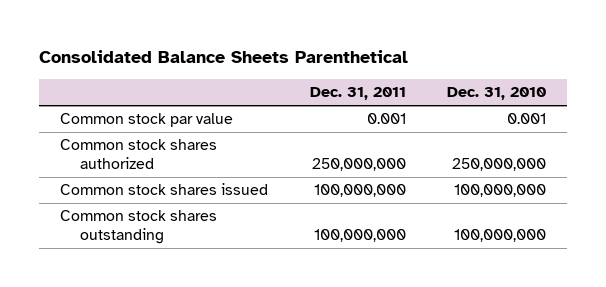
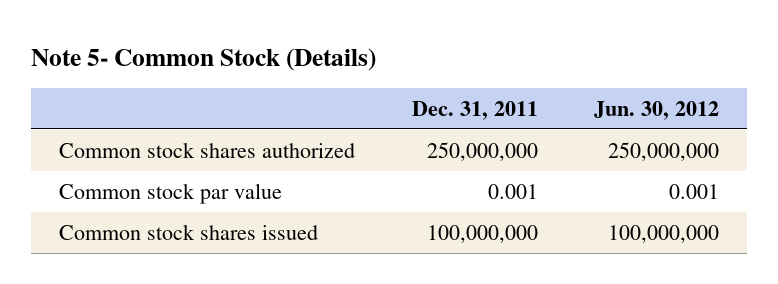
[39,50,409,64] Consolidated Balance Sheets Parenthetical -> [31,47,377,71] Note 5- Common Stock (Details)
[447,87,547,101] Dec. 31, 2010 -> none
none -> [593,100,719,120] Jun. 30, 2012
[60,113,234,128] Common stock par value -> [59,182,283,204] Common stock par value
[60,210,218,245] Common stock shares outstanding -> none

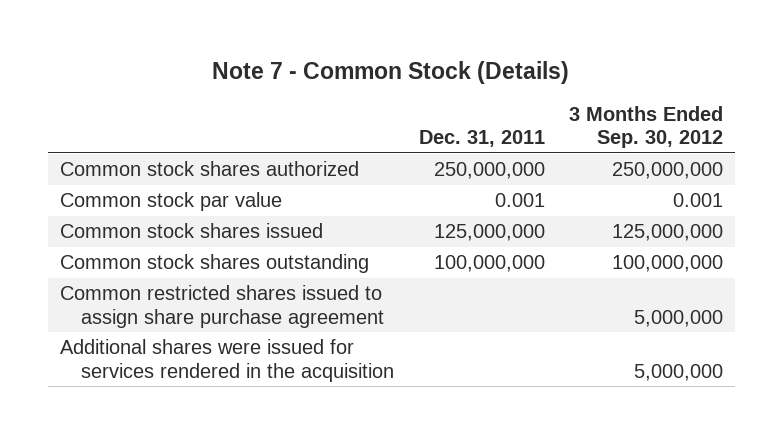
[31,47,377,71] Note 5- Common Stock (Details) -> [212,60,570,84] Note 7 - Common Stock (Details)
[593,100,719,120] Jun. 30, 2012 -> none
none -> [568,105,723,149] 3 Months Ended Sep. 30, 2012
[426,224,538,243] 100,000,000 -> [433,224,545,242] 125,000,000
none -> [59,254,369,274] Common stock shares outstanding
none -> [59,285,385,329] Common restricted shares issued to assign share purchase agreement
none -> [59,339,395,383] Additional shares were issued for services rendered in the acquisition

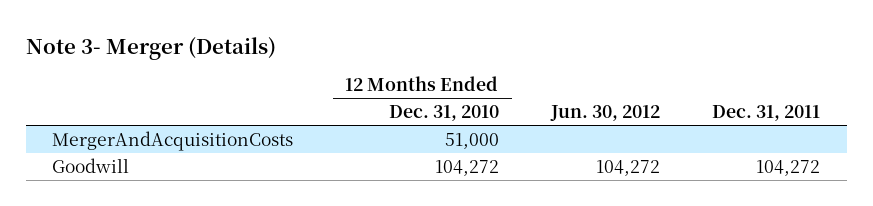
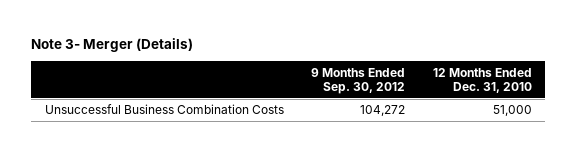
[550,105,661,122] Jun. 30, 2012 -> none
[712,105,821,122] Dec. 31, 2011 -> none
none -> [311,67,406,95] 9 Months Ended Sep. 30, 2012
[52,157,130,173] Goodwill -> none
[52,130,294,151] MergerAndAcquisitionCosts -> [44,104,284,115] Unsuccessful Business Combination Costs

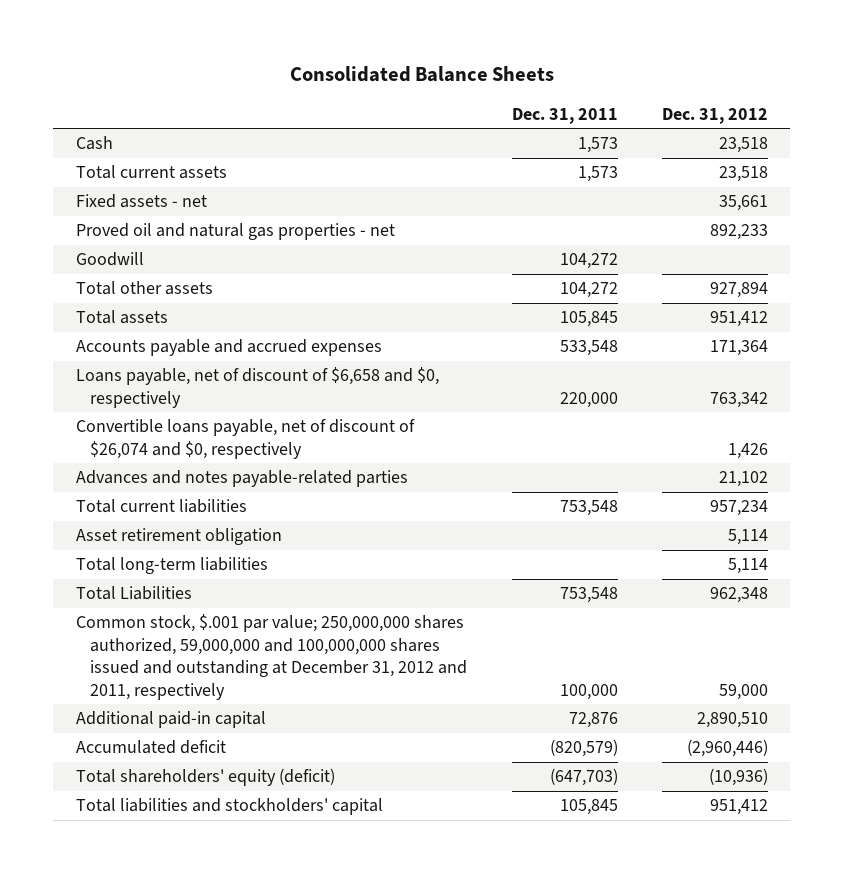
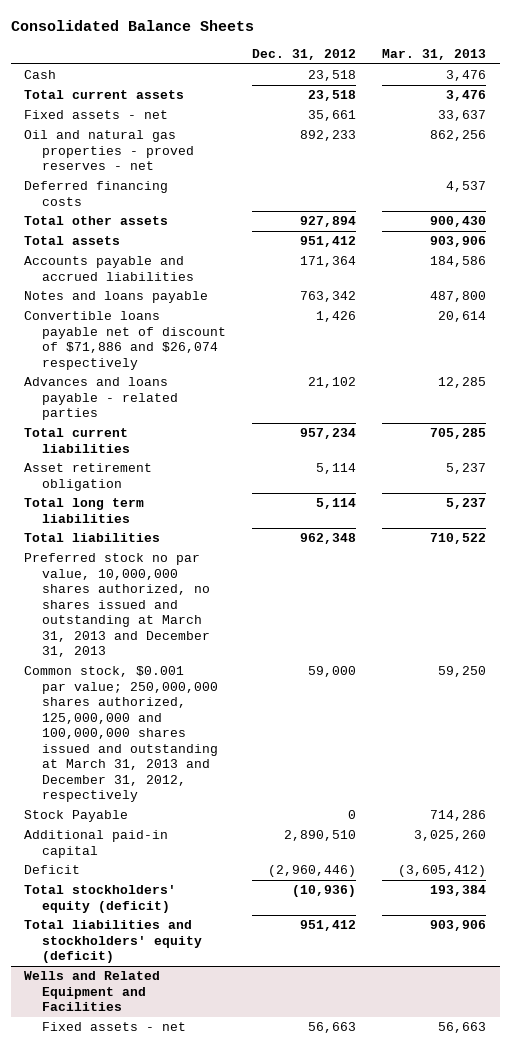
[511,107,618,124] Dec. 31, 2011 -> none
none -> [382,49,487,61] Mar. 31, 2013
[75,252,144,267] Goodwill -> none
[75,223,395,241] Proved oil and natural gas properties - net -> [23,130,195,171] Oil and natural gas properties - proved reserves - net
none -> [23,181,168,206] Deferred financing costs
[75,339,382,357] Accounts payable and accrued expenses -> [23,256,195,281] Accounts payable and accrued liabilities
[75,367,439,408] Loans payable, net of discount of $6,658 and $0, respectively -> [23,291,208,304] Notes and loans payable
[75,419,415,459] Convertible loans payable, net of discount of $26,074 and $0, respectively -> [23,311,227,370] Convertible loans payable net of discount of $71,886 and $26,074 respectively
[75,470,408,488] Advances and notes payable-related parties -> [23,377,179,421] Advances and loans payable - related parties
[75,557,268,575] Total long-term liabilities -> [23,498,144,523] Total long term liabilities
[75,586,192,601] Total Liabilities -> [23,533,160,543] Total liabilities
none -> [23,553,211,658] Preferred stock no par value, 10,000,000 shares authorized, no shares issued and outstanding at March 31, 2013 and December 31, 2013
[75,614,468,700] Common stock, $.001 par value; 250,000,000 shares authorized, 59,000,000 and 100,000,000 shares issued and outstanding at December 31, 2012 and 2011, respectively -> [23,666,219,803] Common stock, $0.001 par value; 250,000,000 shares authorized, 125,000,000 and 100,000,000 shares issued and outstanding at March 31, 2013 and December 31, 2012, respectively
none -> [23,810,128,823] Stock Payable
[75,740,226,755] Accumulated deficit -> [23,865,80,875] Deficit
[75,768,335,787] Total shareholders' equity (deficit) -> [23,885,176,913] Total stockholders' equity (deficit)
[75,798,383,816] Total liabilities and stockholders' capital -> [23,920,203,964] Total liabilities and stockholders' equity (deficit)
none -> [23,971,160,1012] Wells and Related Equipment and Facilities
none -> [42,1022,187,1032] Fixed assets - net

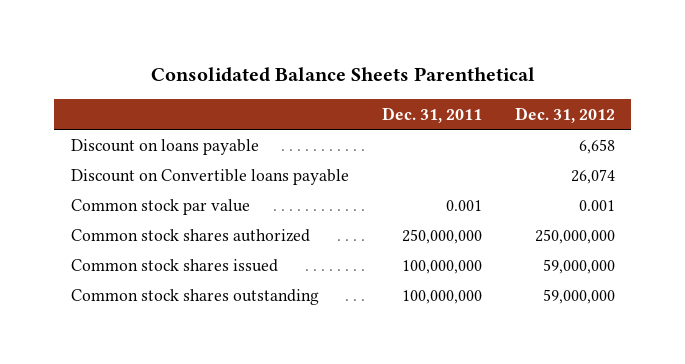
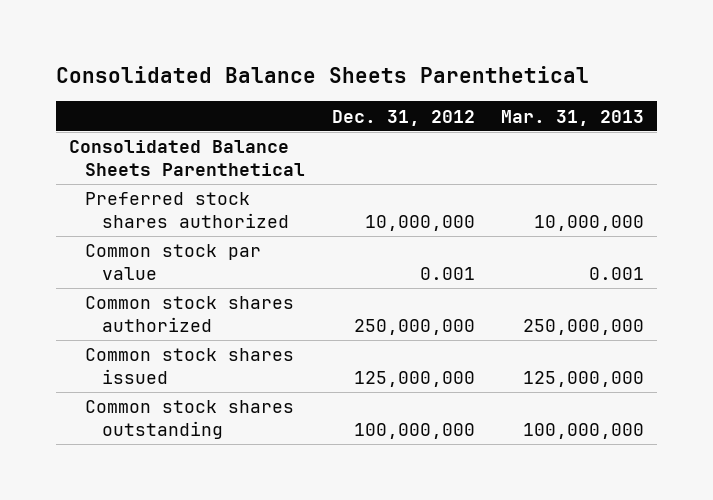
[381,106,482,123] Dec. 31, 2011 -> none
none -> [500,109,644,126] Mar. 31, 2013
[70,138,259,155] Discount on loans payable -> none
[70,168,349,185] Discount on Convertible loans payable -> none
none -> [68,140,306,176] Consolidated Balance Sheets Parenthetical
none -> [85,192,289,228] Preferred stock shares authorized
[542,258,615,274] 59,000,000 -> [353,370,475,387] 125,000,000
[542,288,615,304] 59,000,000 -> [353,422,475,439] 100,000,000

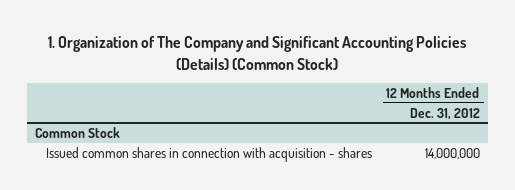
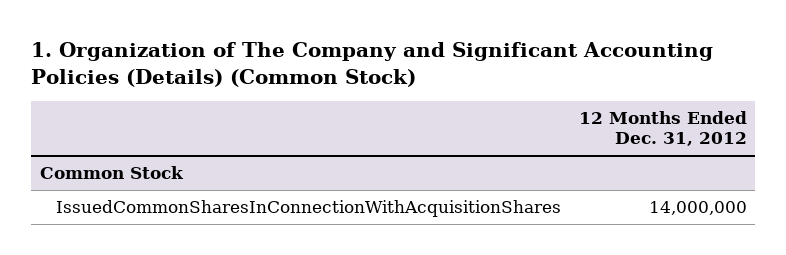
[45,146,372,162] Issued common shares in connection with acquisition - shares -> [56,200,562,218] IssuedCommonSharesInConnectionWithAcquisitionShares

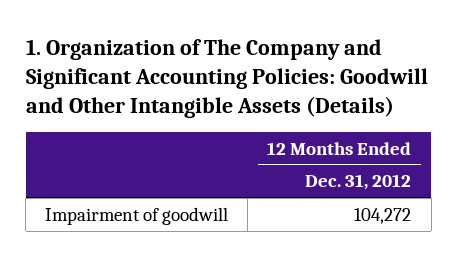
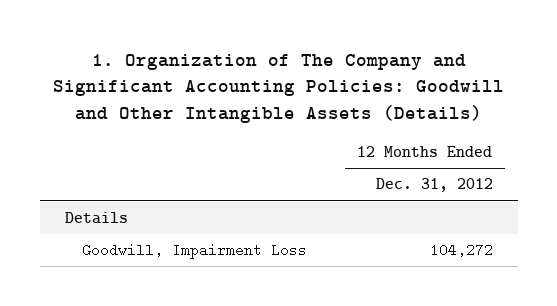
none -> [64,212,128,225] Details
[45,206,229,225] Impairment of goodwill -> [82,243,308,260] Goodwill, Impairment Loss

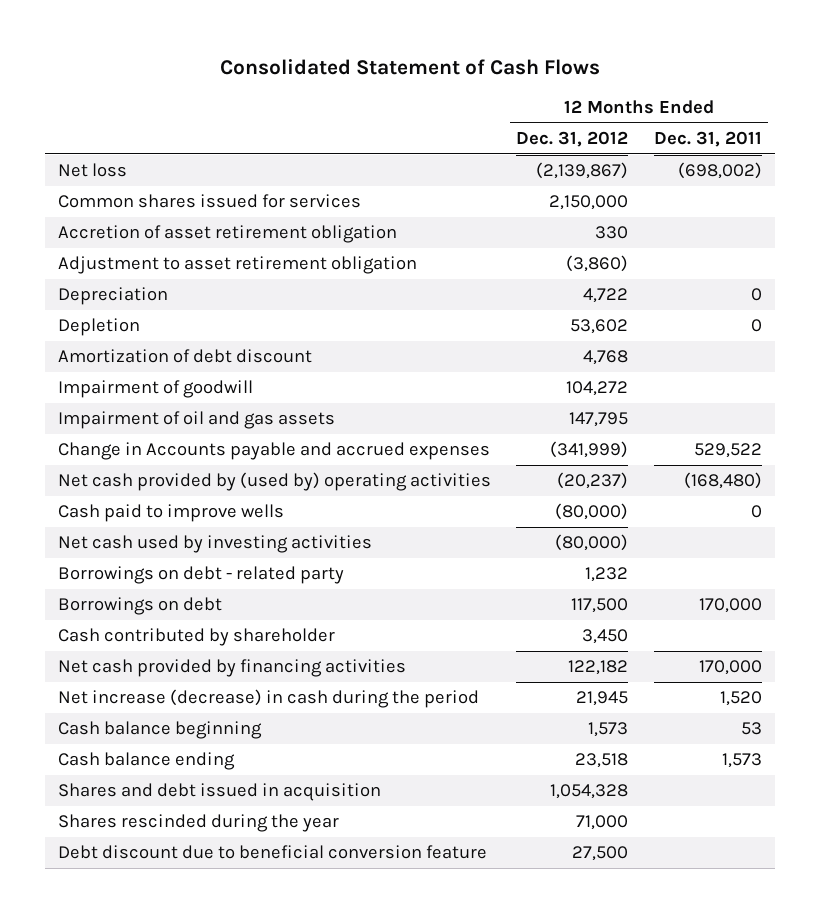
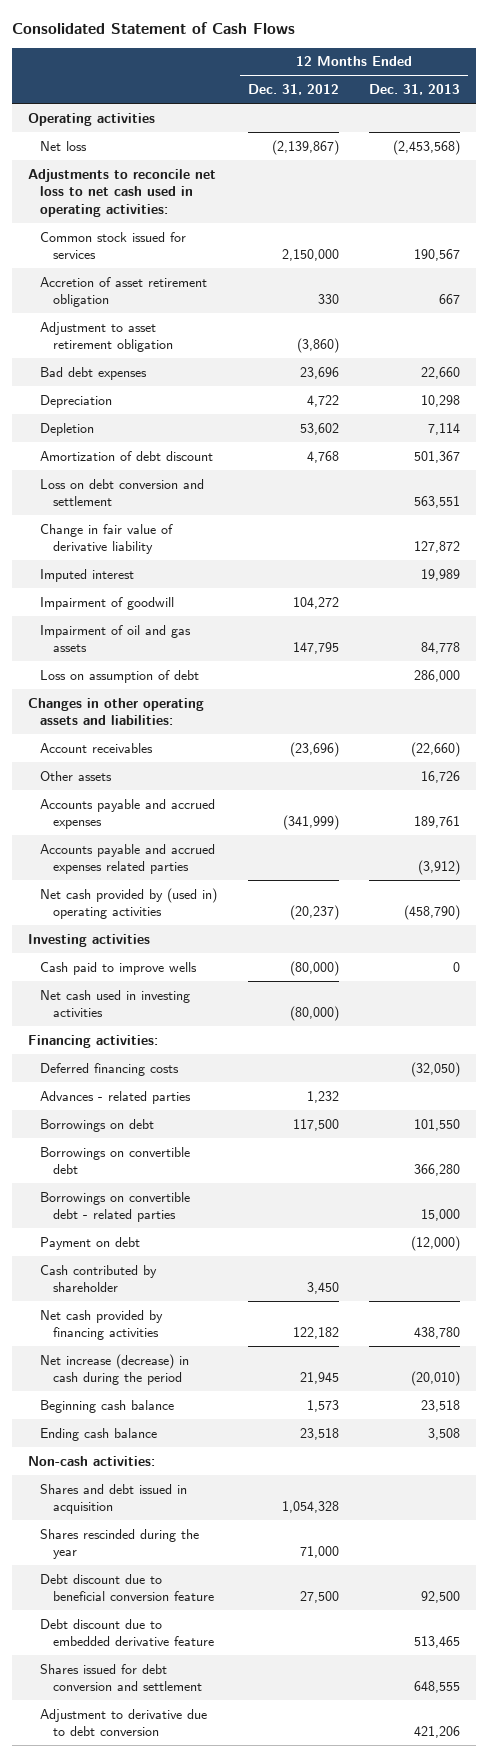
[654,131,763,148] Dec. 31, 2011 -> none
none -> [369,84,461,96] Dec. 31, 2013
none -> [27,112,155,126] Operating activities
none -> [27,168,216,217] Adjustments to reconcile net loss to net cash used in operating activities:
[57,194,361,209] Common shares issued for services -> [40,231,187,260] Common stock issued for services
none -> [40,366,148,380] Bad debt expenses
none -> [40,478,205,507] Loss on debt conversion and settlement
none -> [40,523,174,555] Change in fair value of derivative liability
none -> [40,568,135,582] Imputed interest
none -> [40,669,200,683] Loss on assumption of debt
none -> [27,697,204,726] Changes in other operating assets and liabilities:
none -> [40,742,154,753] Account receivables
none -> [40,770,113,781] Other assets
[57,442,490,461] Change in Accounts payable and accrued expenses -> [40,798,216,830] Accounts payable and accrued expenses
none -> [40,843,216,875] Accounts payable and accrued expenses related parties
[57,472,491,492] Net cash provided by (used by) operating activities -> [40,887,218,920] Net cash provided by (used in) operating activities
none -> [27,933,150,947] Investing activities
[57,535,372,554] Net cash used by investing activities -> [40,989,191,1018] Net cash used in investing activities
none -> [27,1034,158,1048] Financing activities:
none -> [40,1062,180,1076] Deferred financing costs
[57,566,344,585] Borrowings on debt - related party -> [40,1090,192,1104] Advances - related parties
none -> [40,1146,191,1175] Borrowings on convertible debt
none -> [40,1191,191,1223] Borrowings on convertible debt - related parties
none -> [40,1236,141,1250] Payment on debt
[57,721,262,740] Cash balance beginning -> [40,1399,175,1413] Beginning cash balance
[57,752,235,771] Cash balance ending -> [40,1427,158,1441] Ending cash balance
none -> [27,1455,155,1466] Non-cash activities:
none -> [40,1618,214,1647] Debt discount due to embedded derivative feature
none -> [40,1663,202,1692] Shares issued for debt conversion and settlement
none -> [40,1708,208,1737] Adjustment to derivative due to debt conversion

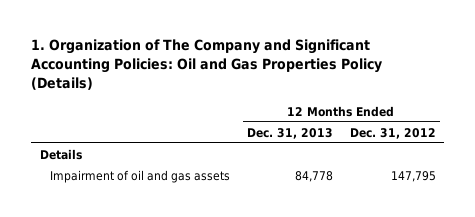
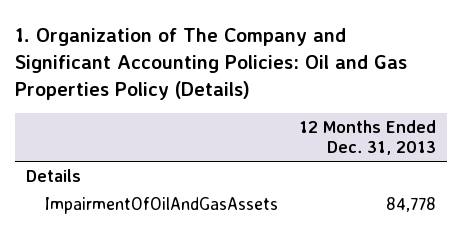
[349,127,436,139] Dec. 31, 2012 -> none
[50,170,231,184] Impairment of oil and gas assets -> [44,196,278,214] ImpairmentOfOilAndGasAssets

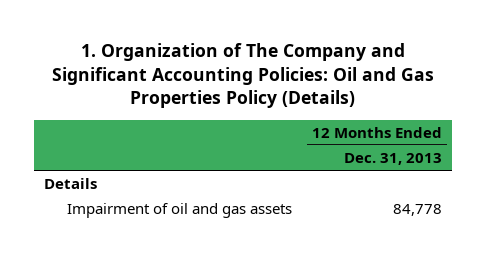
[44,196,278,214] ImpairmentOfOilAndGasAssets -> [66,203,292,219] Impairment of oil and gas assets

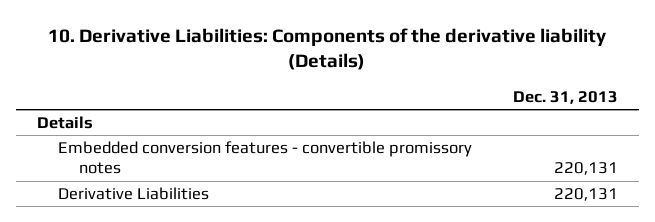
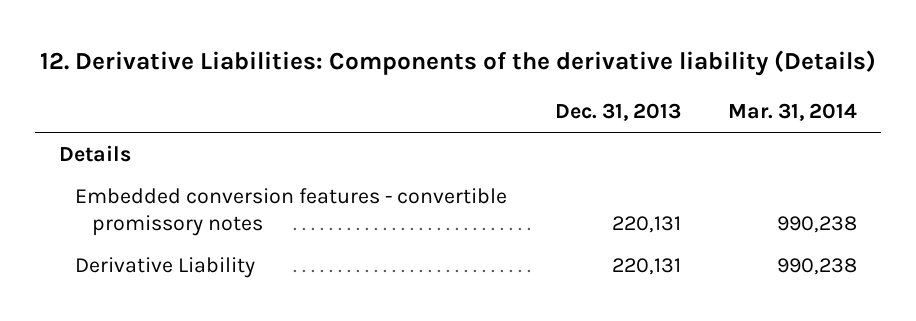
[48,27,607,71] 10. Derivative Liabilities: Components of the derivative liability (Details) -> [40,49,877,76] 12. Derivative Liabilities: Components of the derivative liability (Details)
none -> [728,102,858,121] Mar. 31, 2014
[58,187,210,201] Derivative Liabilities -> [75,256,256,278] Derivative Liability

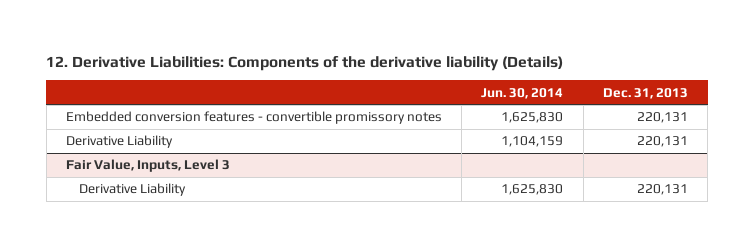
[728,102,858,121] Mar. 31, 2014 -> none
none -> [481,87,564,99] Jun. 30, 2014
[58,144,131,162] Details -> none
none -> [65,159,230,173] Fair Value, Inputs, Level 3
none -> [78,183,186,197] Derivative Liability

